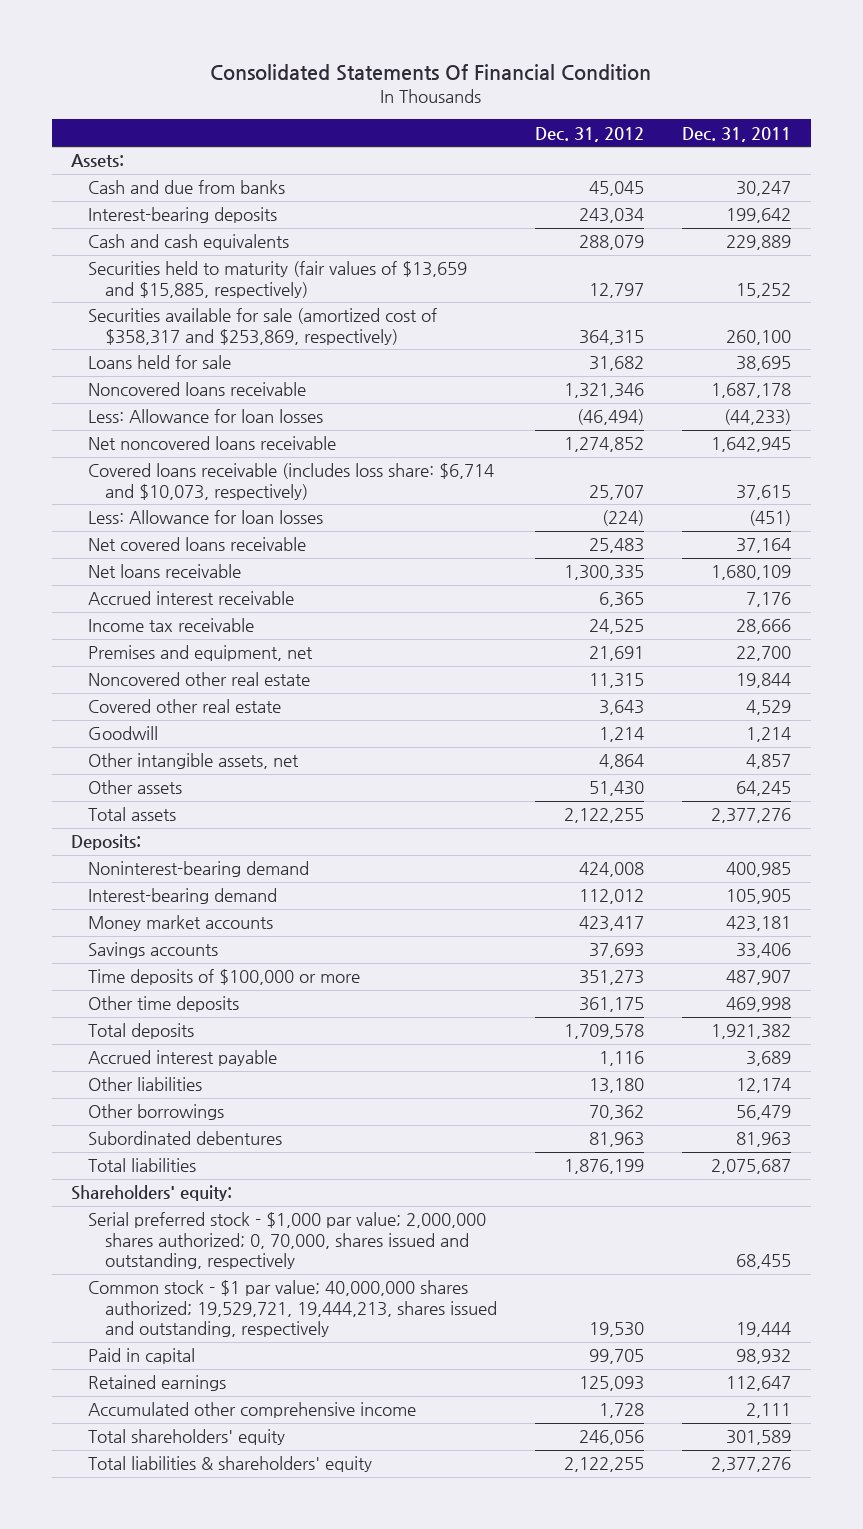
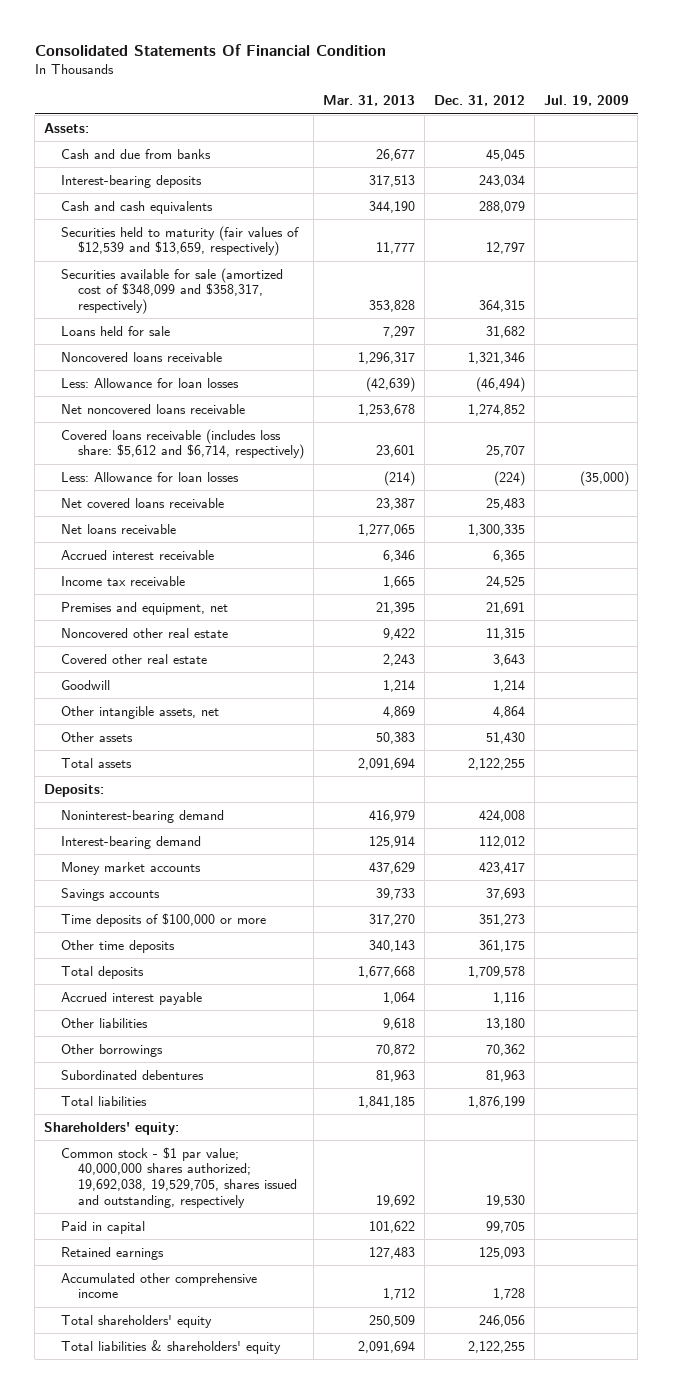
[682,126,792,142] Dec. 31, 2011 -> none
none -> [322,95,415,107] Mar. 31, 2013
none -> [543,95,629,107] Jul. 19, 2009
[88,261,468,298] Securities held to maturity (fair values of $13,659 and $15,885, respectively) -> [60,225,299,257] Securities held to maturity (fair values of $12,539 and $13,659, respectively)
[88,308,438,345] Securities available for sale (amortized cost of $358,317 and $253,869, respectively) -> [60,267,283,315] Securities available for sale (amortized cost of $348,099 and $358,317, respectively)
[88,463,495,500] Covered loans receivable (includes loss share: $6,714 and $10,073, respectively) -> [60,428,304,460] Covered loans receivable (includes loss share: $5,612 and $6,714, respectively)
[88,1212,487,1270] Serial preferred stock - $1,000 par value; 2,000,000 shares authorized; 0, 70,000, shares issued and outstanding, respectively -> none
[88,1280,498,1338] Common stock - $1 par value; 40,000,000 shares authorized; 19,529,721, 19,444,213, shares issued and outstanding, respectively -> [60,1146,297,1208] Common stock - $1 par value; 40,000,000 shares authorized; 19,692,038, 19,529,705, shares issued and outstanding, respectively

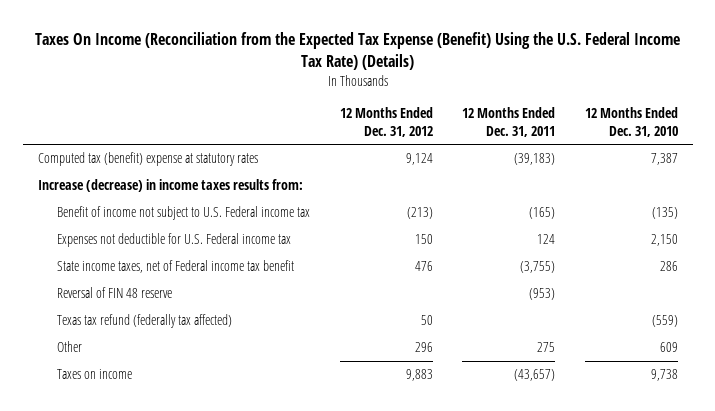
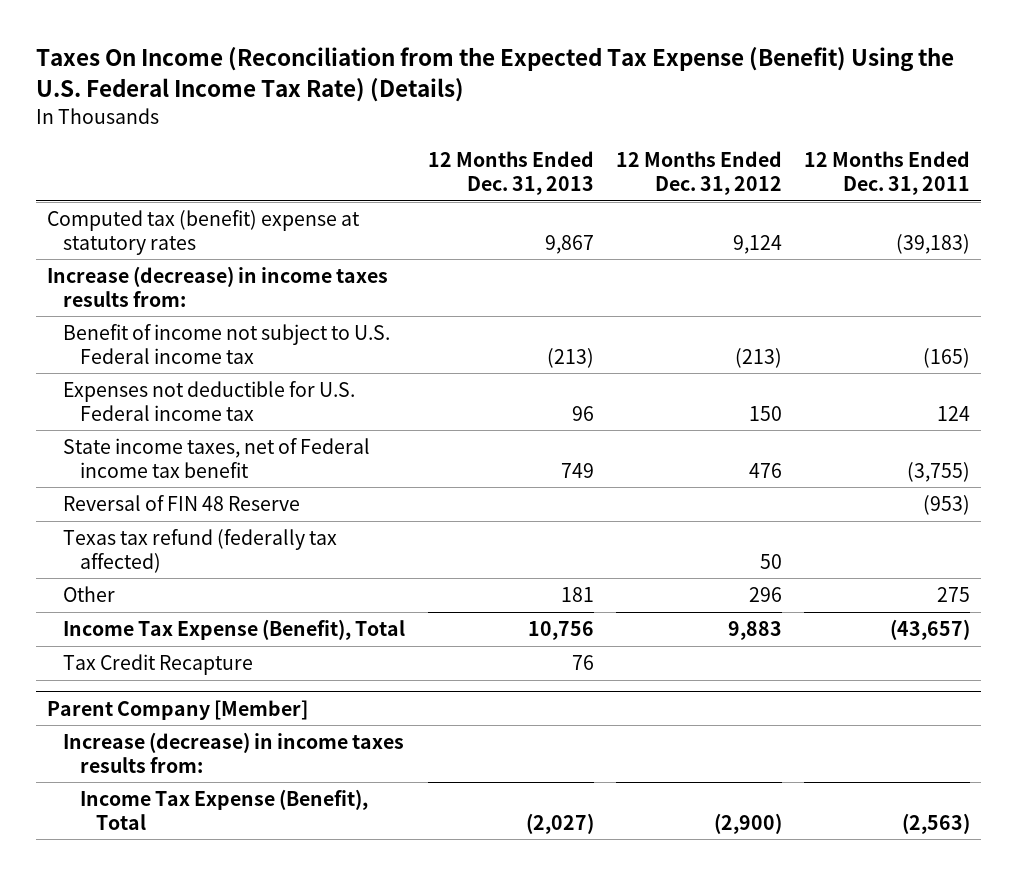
[584,107,678,137] 12 Months Ended Dec. 31, 2010 -> none
none -> [427,151,594,196] 12 Months Ended Dec. 31, 2013
[57,287,173,299] Reversal of FIN 48 reserve -> [63,494,301,511] Reversal of FIN 48 Reserve
[57,369,133,380] Taxes on income -> [63,618,406,640] Income Tax Expense (Benefit), Total
none -> [63,653,254,675] Tax Credit Recapture
none -> [46,699,308,720] Parent Company [Member]
none -> [63,731,405,773] Increase (decrease) in income taxes results from:
none -> [79,788,368,830] Income Tax Expense (Benefit), Total

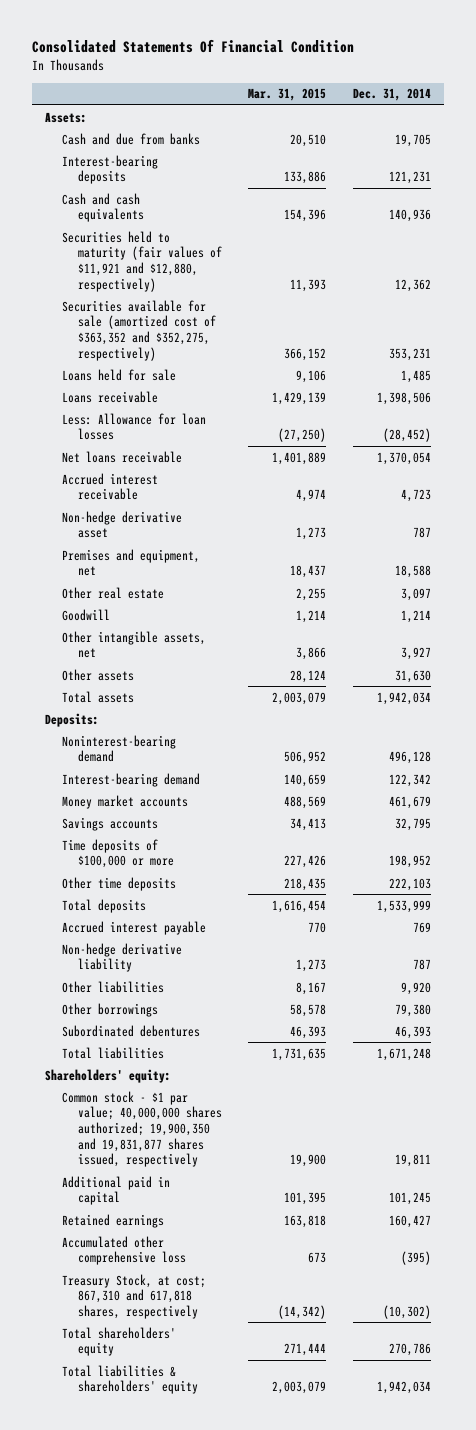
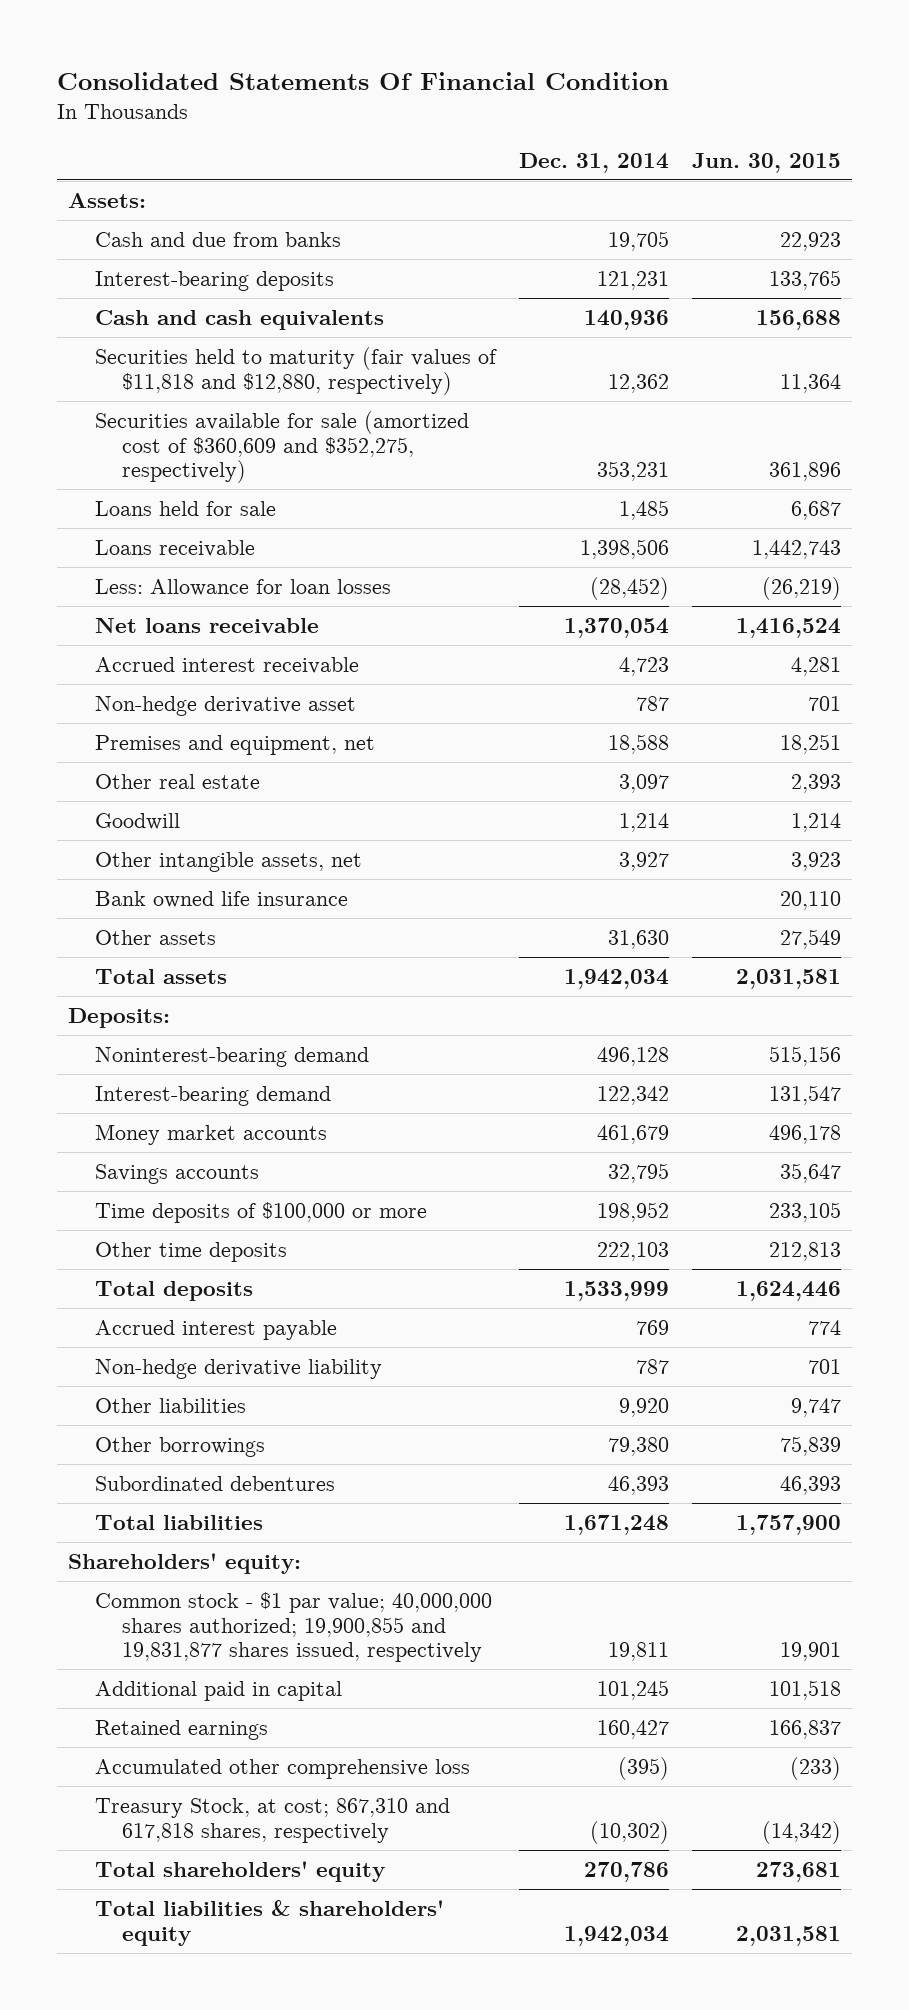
[248,88,327,102] Mar. 31, 2015 -> none
none -> [691,152,841,173] Jun. 30, 2015
[61,230,223,292] Securities held to maturity (fair values of $11,921 and $12,880, respectively) -> [95,346,498,395] Securities held to maturity (fair values of $11,818 and $12,880, respectively)
[61,299,217,361] Securities available for sale (amortized cost of $363,352 and $352,275, respectively) -> [95,410,470,484] Securities available for sale (amortized cost of $360,609 and $352,275, respectively)
none -> [95,890,349,908] Bank owned life insurance
[61,1090,223,1168] Common stock - $1 par value; 40,000,000 shares authorized; 19,900,350 and 19,831,877 shares issued, respectively -> [95,1591,493,1663] Common stock - $1 par value; 40,000,000 shares authorized; 19,900,855 and 19,831,877 shares issued, respectively

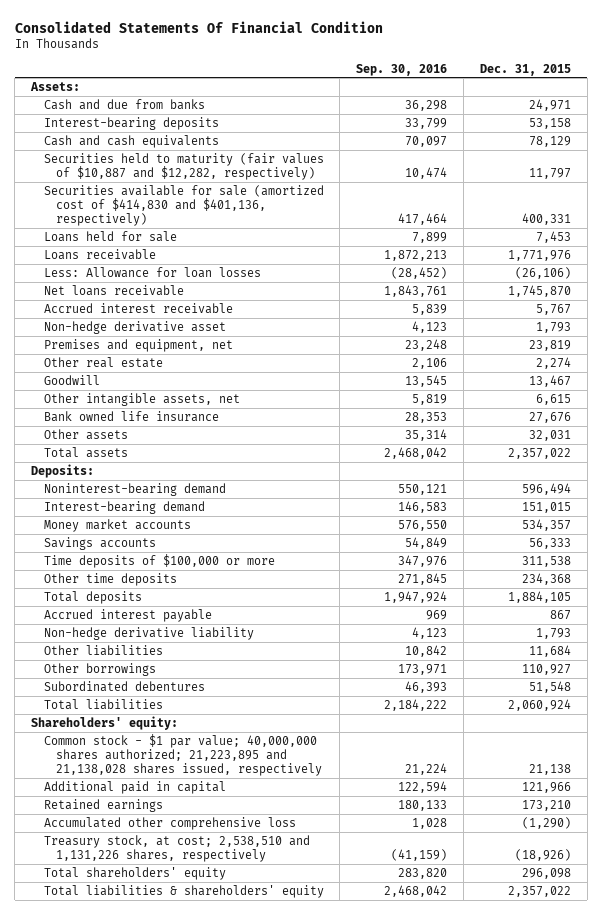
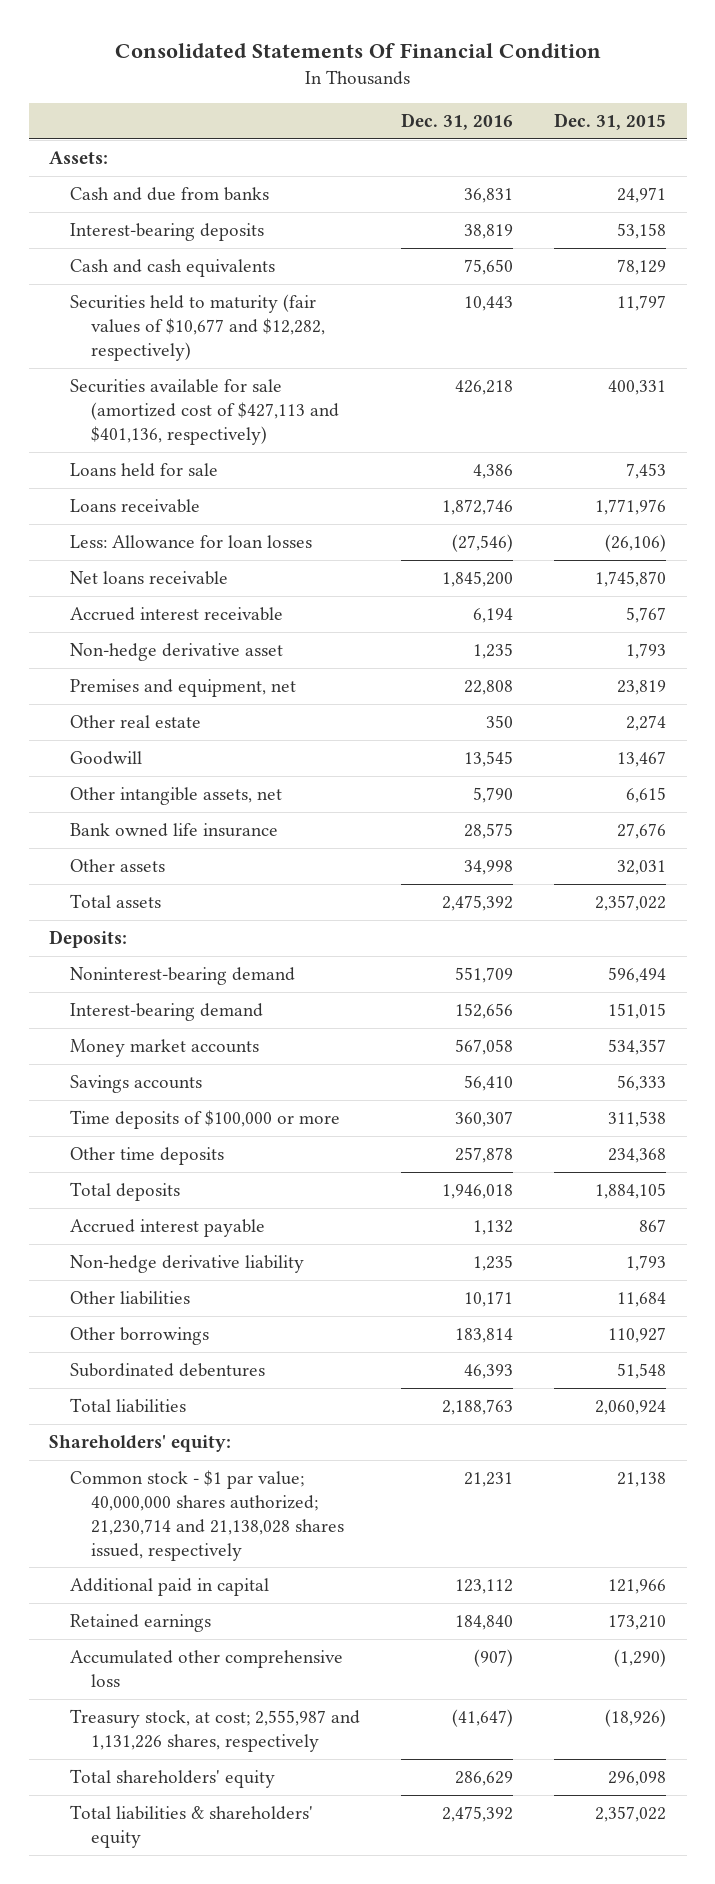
[356,63,448,76] Sep. 30, 2016 -> none
none -> [401,113,514,131] Dec. 31, 2016
[43,152,324,180] Securities held to maturity (fair values of $10,887 and $12,282, respectively) -> [69,294,325,361] Securities held to maturity (fair values of $10,677 and $12,282, respectively)
[43,184,324,227] Securities available for sale (amortized cost of $414,830 and $401,136, respectively) -> [69,379,339,445] Securities available for sale (amortized cost of $427,113 and $401,136, respectively)
[43,733,322,777] Common stock - $1 par value; 40,000,000 shares authorized; 21,223,895 and 21,138,028 shares issued, respectively -> [69,1470,344,1561] Common stock - $1 par value; 40,000,000 shares authorized; 21,230,714 and 21,138,028 shares issued, respectively
[43,834,310,862] Treasury stock, at cost; 2,538,510 and 1,131,226 shares, respectively -> [69,1709,360,1752] Treasury stock, at cost; 2,555,987 and 1,131,226 shares, respectively

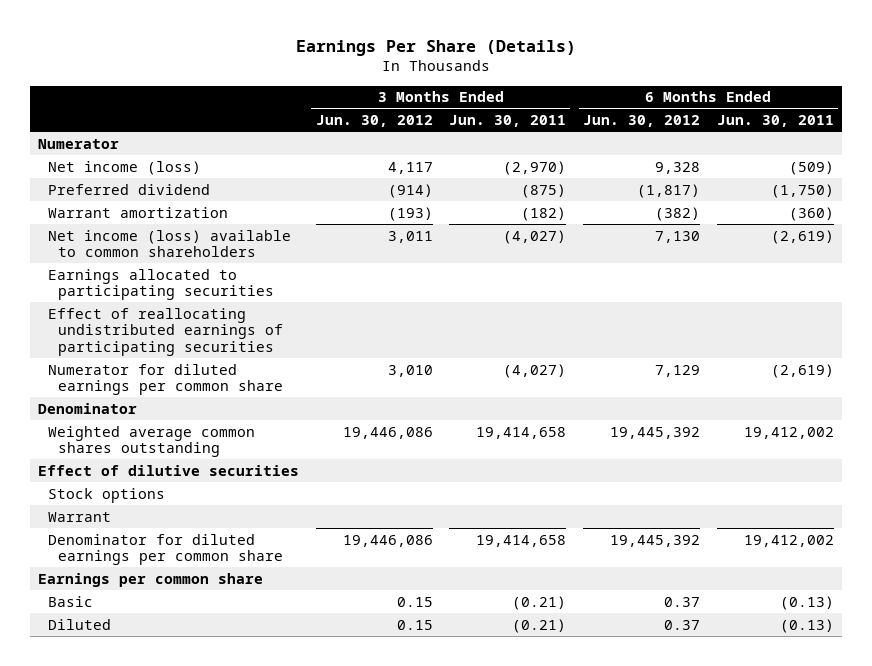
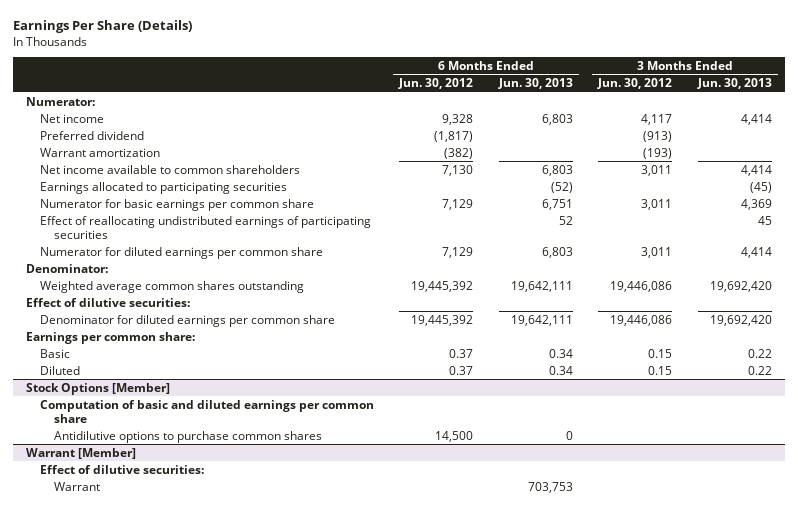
[449,115,567,128] Jun. 30, 2011 -> none
[716,115,834,128] Jun. 30, 2011 -> none
none -> [497,78,573,90] Jun. 30, 2013
none -> [696,78,772,90] Jun. 30, 2013
[37,138,119,149] Numerator -> [25,96,95,106] Numerator:
[48,160,202,175] Net income (loss) -> [39,113,104,123] Net income
[387,183,433,198] (914) -> [643,130,673,142] (913)
[48,229,292,258] Net income (loss) available to common shareholders -> [39,164,300,174] Net income available to common shareholders
none -> [39,198,314,211] Numerator for basic earnings per common share
[387,364,433,377] 3,010 -> [641,246,673,258] 3,011
[37,402,137,414] Denominator -> [25,263,108,273] Denominator:
[48,487,166,503] Stock options -> none
[48,511,112,522] Warrant -> none
[37,464,299,476] Effect of dilutive securities -> [25,297,190,307] Effect of dilutive securities:
[37,572,263,587] Earnings per common share -> [25,331,195,344] Earnings per common share:
none -> [25,382,170,395] Stock Options [Member]
none -> [39,399,374,423] Computation of basic and diluted earnings per common share
none -> [53,430,322,443] Antidilutive options to purchase common shares
none -> [25,447,136,459] Warrant [Member]
none -> [39,464,204,474] Effect of dilutive securities:
none -> [53,481,100,491] Warrant

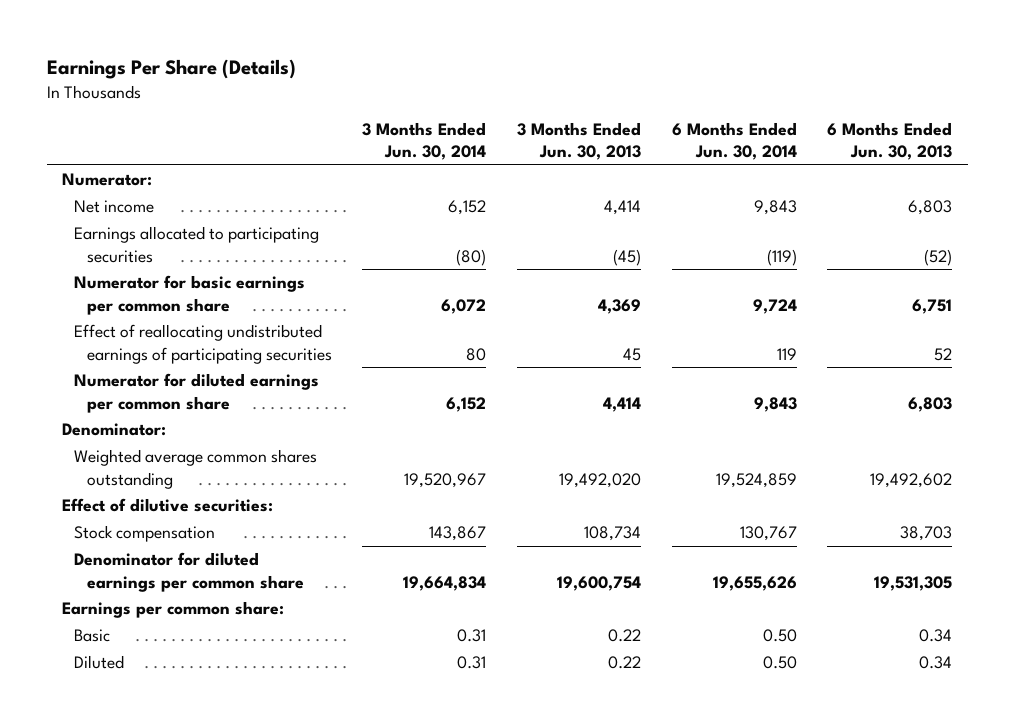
[398,78,474,90] Jun. 30, 2012 -> none
[597,78,673,90] Jun. 30, 2012 -> none
none -> [362,121,487,161] 3 Months Ended Jun. 30, 2014
none -> [671,121,797,161] 6 Months Ended Jun. 30, 2014
[39,130,144,140] Preferred dividend -> none
[39,147,160,157] Warrant amortization -> none
[39,164,300,174] Net income available to common shareholders -> none
[510,280,573,292] 19,642,111 -> [870,472,953,488] 19,492,602
[709,280,772,292] 19,692,420 -> [559,472,642,488] 19,492,020
none -> [74,525,216,543] Stock compensation
[510,314,573,326] 19,642,111 -> [874,575,953,591] 19,531,305
[709,314,772,326] 19,692,420 -> [557,575,642,591] 19,600,754
[25,382,170,395] Stock Options [Member] -> none
[39,399,374,423] Computation of basic and diluted earnings per common share -> none
[53,430,322,443] Antidilutive options to purchase common shares -> none
[25,447,136,459] Warrant [Member] -> none
[39,464,204,474] Effect of dilutive securities: -> none
[53,481,100,491] Warrant -> none

